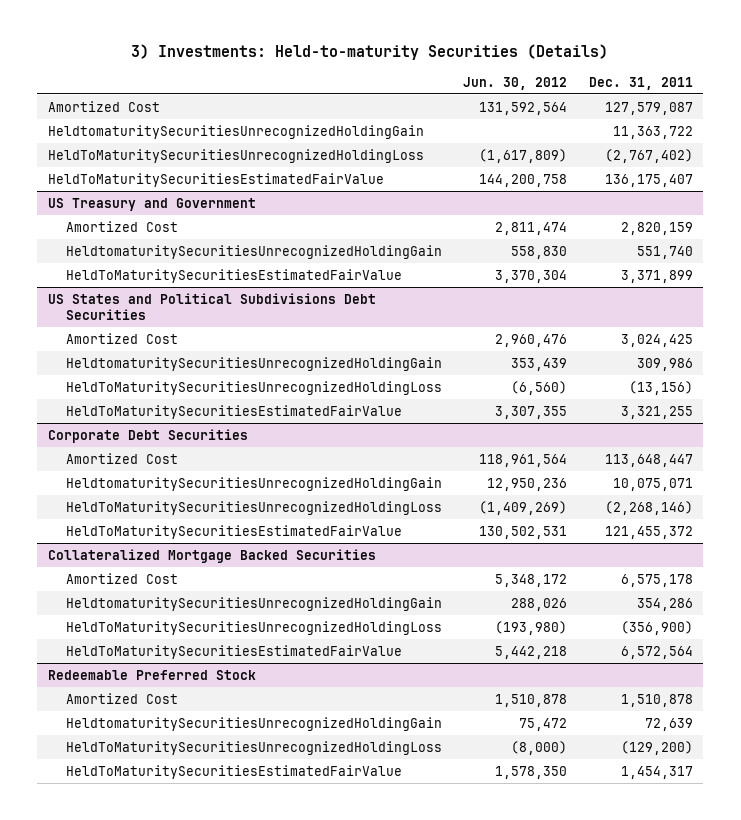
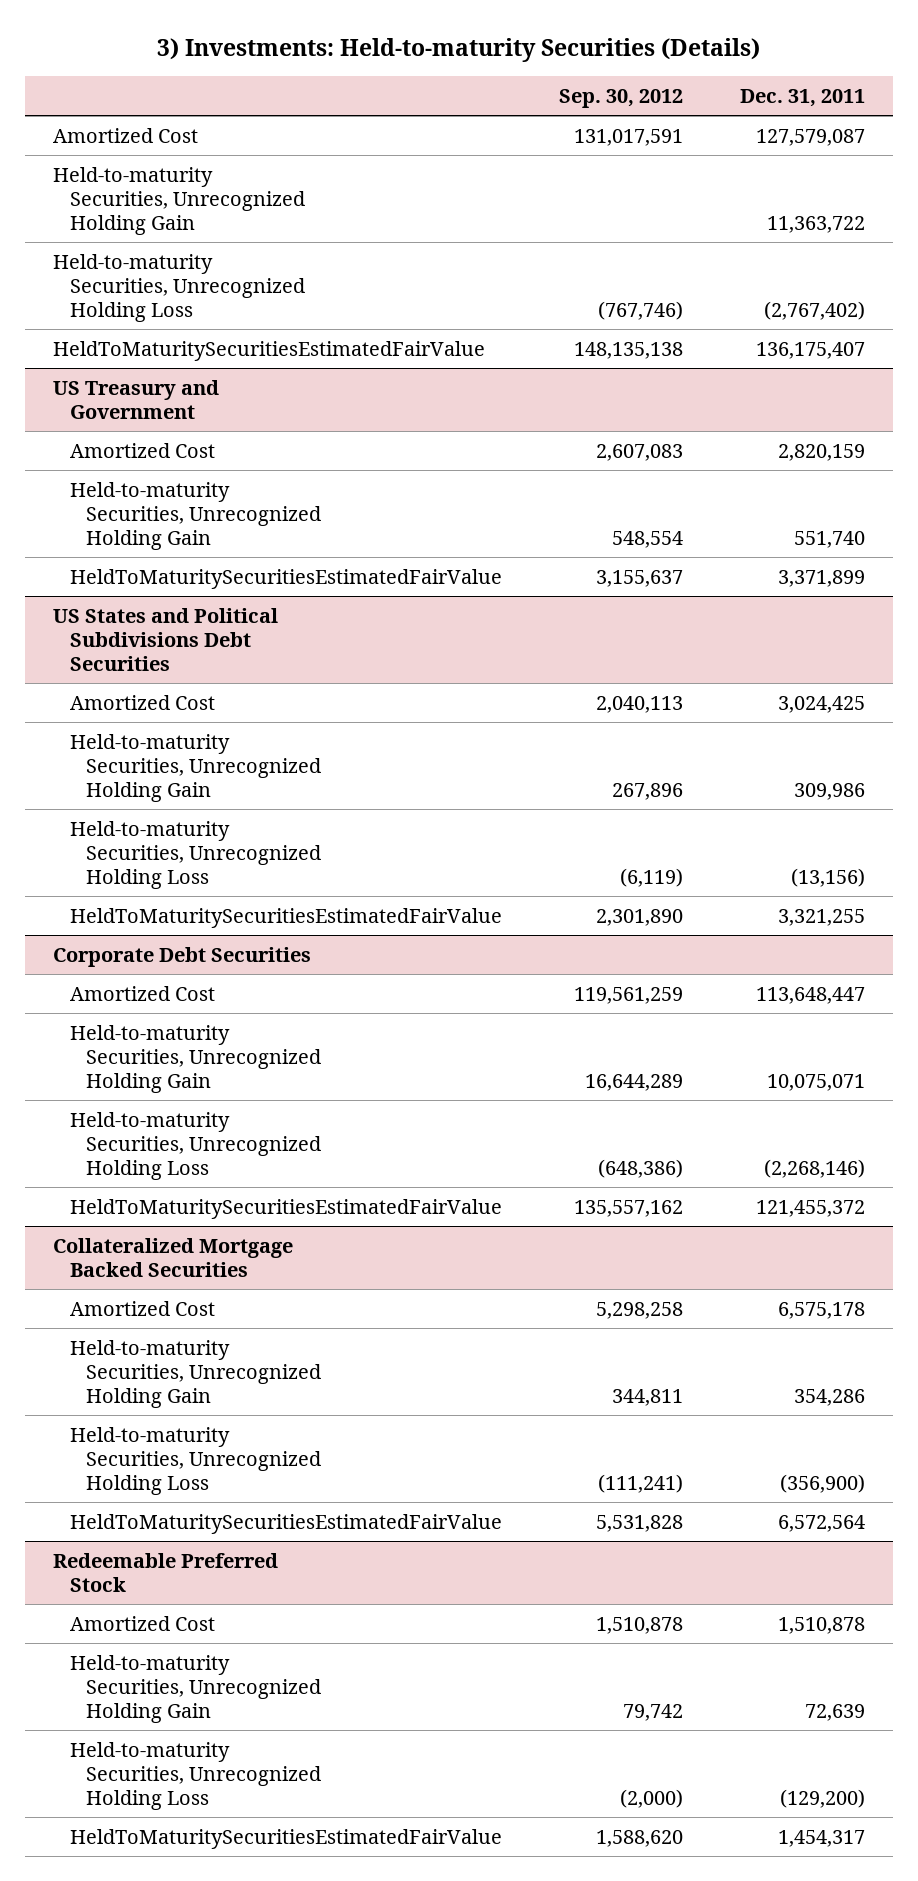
[463,76,568,90] Jun. 30, 2012 -> none
none -> [558,89,683,109] Sep. 30, 2012
[48,124,425,139] HeldtomaturitySecuritiesUnrecognizedHoldingGain -> [53,166,305,235] Held-to-maturity Securities, Unrecognized Holding Gain
[48,148,425,163] HeldToMaturitySecuritiesUnrecognizedHoldingLoss -> [53,253,305,322] Held-to-maturity Securities, Unrecognized Holding Loss
[65,244,442,259] HeldtomaturitySecuritiesUnrecognizedHoldingGain -> [69,481,321,550] Held-to-maturity Securities, Unrecognized Holding Gain
[65,356,442,371] HeldtomaturitySecuritiesUnrecognizedHoldingGain -> [69,733,321,802] Held-to-maturity Securities, Unrecognized Holding Gain
[65,380,442,395] HeldToMaturitySecuritiesUnrecognizedHoldingLoss -> [69,820,321,889] Held-to-maturity Securities, Unrecognized Holding Loss
[65,476,442,491] HeldtomaturitySecuritiesUnrecognizedHoldingGain -> [69,1024,321,1093] Held-to-maturity Securities, Unrecognized Holding Gain
[65,500,442,515] HeldToMaturitySecuritiesUnrecognizedHoldingLoss -> [69,1111,321,1180] Held-to-maturity Securities, Unrecognized Holding Loss
[65,596,442,611] HeldtomaturitySecuritiesUnrecognizedHoldingGain -> [69,1339,321,1408] Held-to-maturity Securities, Unrecognized Holding Gain
[65,620,442,635] HeldToMaturitySecuritiesUnrecognizedHoldingLoss -> [69,1426,321,1495] Held-to-maturity Securities, Unrecognized Holding Loss
[65,716,442,731] HeldtomaturitySecuritiesUnrecognizedHoldingGain -> [69,1654,321,1723] Held-to-maturity Securities, Unrecognized Holding Gain
[65,740,442,755] HeldToMaturitySecuritiesUnrecognizedHoldingLoss -> [69,1741,321,1810] Held-to-maturity Securities, Unrecognized Holding Loss

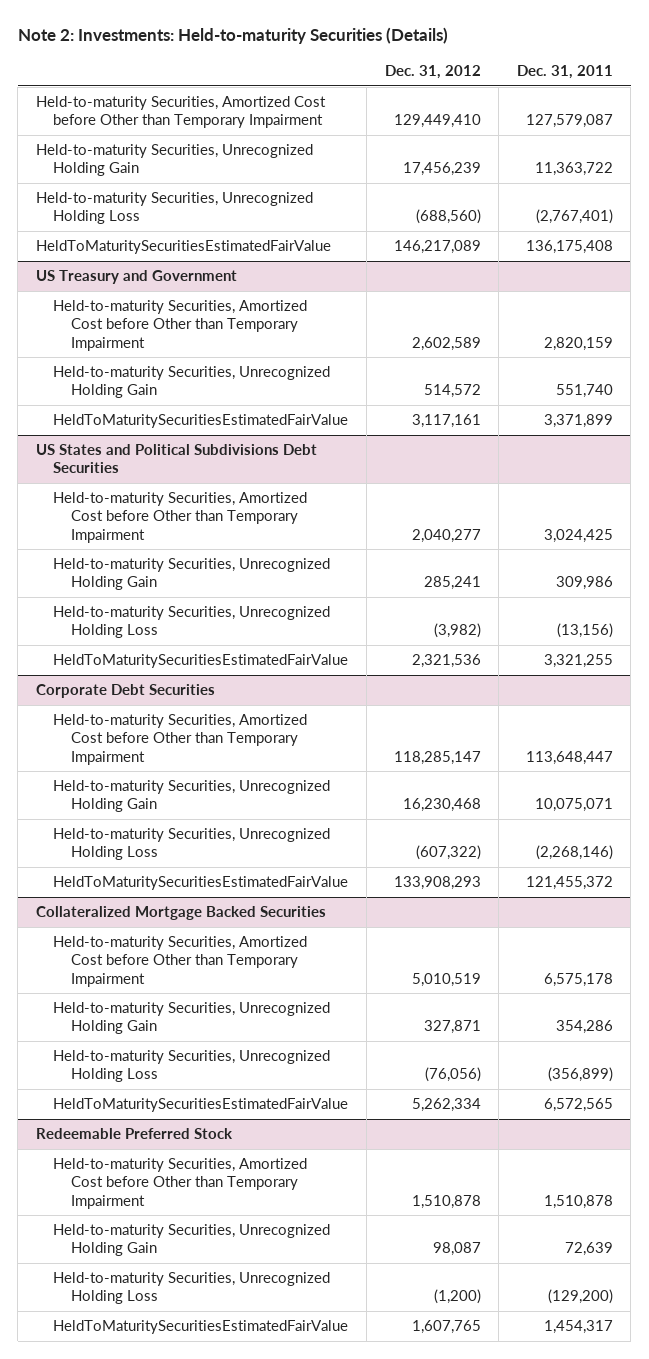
[157,38,761,63] 3) Investments: Held-to-maturity Securities (Details) -> [17,27,448,45] Note 2: Investments: Held-to-maturity Securities (Details)
[558,89,683,109] Sep. 30, 2012 -> none
none -> [384,65,481,80] Dec. 31, 2012
[53,127,199,143] Amortized Cost -> [36,96,327,129] Held-to-maturity Securities, Amortized Cost before Other than Temporary Impairment
[763,300,865,320] (2,767,402) -> [535,209,613,225] (2,767,401)
[755,341,865,359] 136,175,407 -> [525,240,613,255] 136,175,408
[69,442,215,458] Amortized Cost -> [53,300,308,351] Held-to-maturity Securities, Amortized Cost before Other than Temporary Impairment
[69,694,215,710] Amortized Cost -> [53,492,308,543] Held-to-maturity Securities, Amortized Cost before Other than Temporary Impairment
[69,985,215,1001] Amortized Cost -> [53,714,308,765] Held-to-maturity Securities, Amortized Cost before Other than Temporary Impairment
[69,1300,215,1316] Amortized Cost -> [53,936,308,987] Held-to-maturity Securities, Amortized Cost before Other than Temporary Impairment
[779,1473,865,1493] (356,900) -> [547,1067,613,1083] (356,899)
[777,1514,865,1532] 6,572,564 -> [543,1098,613,1113] 6,572,565
[69,1615,215,1631] Amortized Cost -> [53,1158,308,1209] Held-to-maturity Securities, Amortized Cost before Other than Temporary Impairment

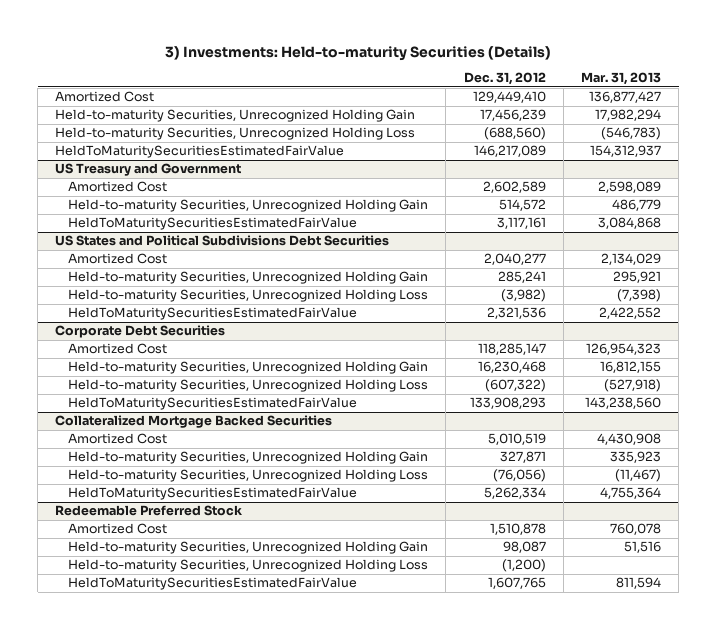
[17,27,448,45] Note 2: Investments: Held-to-maturity Securities (Details) -> [165,45,552,61] 3) Investments: Held-to-maturity Securities (Details)
[516,65,613,80] Dec. 31, 2011 -> none
none -> [581,72,662,86] Mar. 31, 2013
[36,96,327,129] Held-to-maturity Securities, Amortized Cost before Other than Temporary Impairment -> [55,91,155,103] Amortized Cost
[53,300,308,351] Held-to-maturity Securities, Amortized Cost before Other than Temporary Impairment -> [68,181,168,193] Amortized Cost
[53,492,308,543] Held-to-maturity Securities, Amortized Cost before Other than Temporary Impairment -> [68,253,168,265] Amortized Cost
[53,714,308,765] Held-to-maturity Securities, Amortized Cost before Other than Temporary Impairment -> [68,343,168,355] Amortized Cost
[53,936,308,987] Held-to-maturity Securities, Amortized Cost before Other than Temporary Impairment -> [68,433,168,445] Amortized Cost
[53,1158,308,1209] Held-to-maturity Securities, Amortized Cost before Other than Temporary Impairment -> [68,523,168,535] Amortized Cost

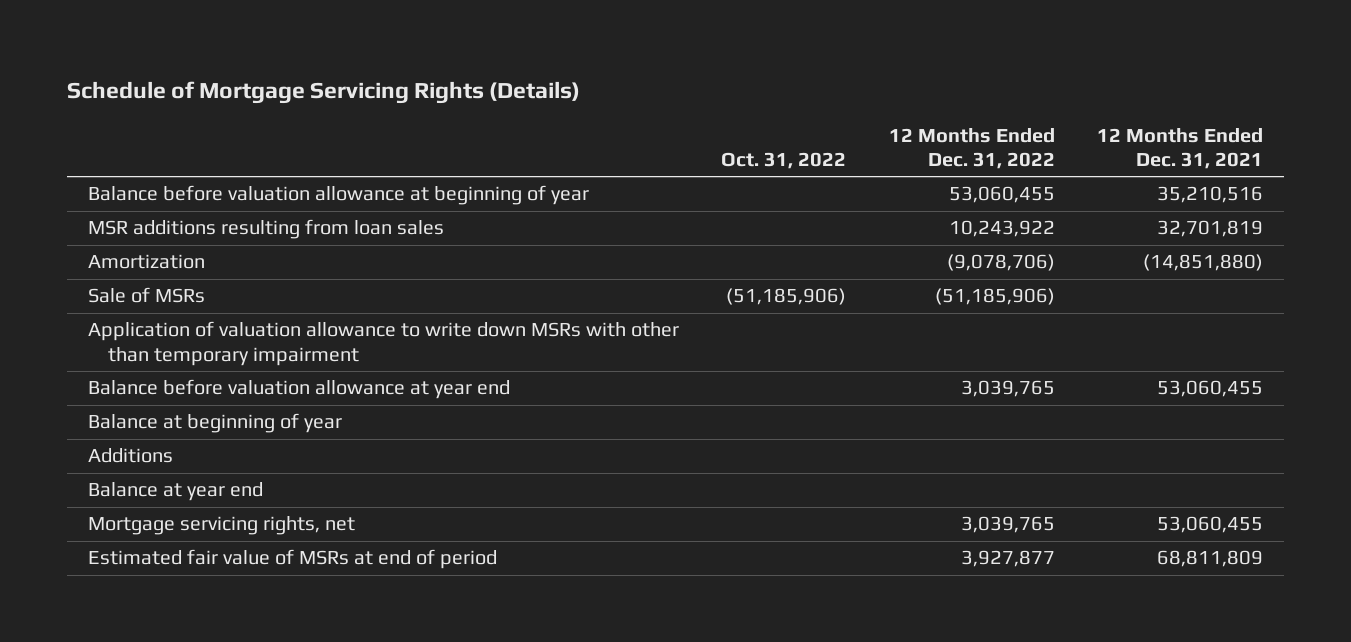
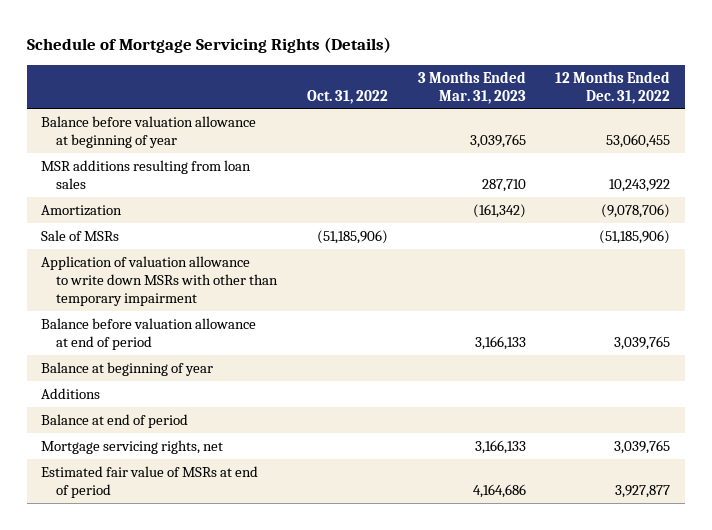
[1097,127,1264,170] 12 Months Ended Dec. 31, 2021 -> none
none -> [417,70,526,104] 3 Months Ended Mar. 31, 2023
[88,379,511,400] Balance before valuation allowance at year end -> [41,317,257,350] Balance before valuation allowance at end of period
[88,482,264,502] Balance at year end -> [41,413,189,428] Balance at end of period

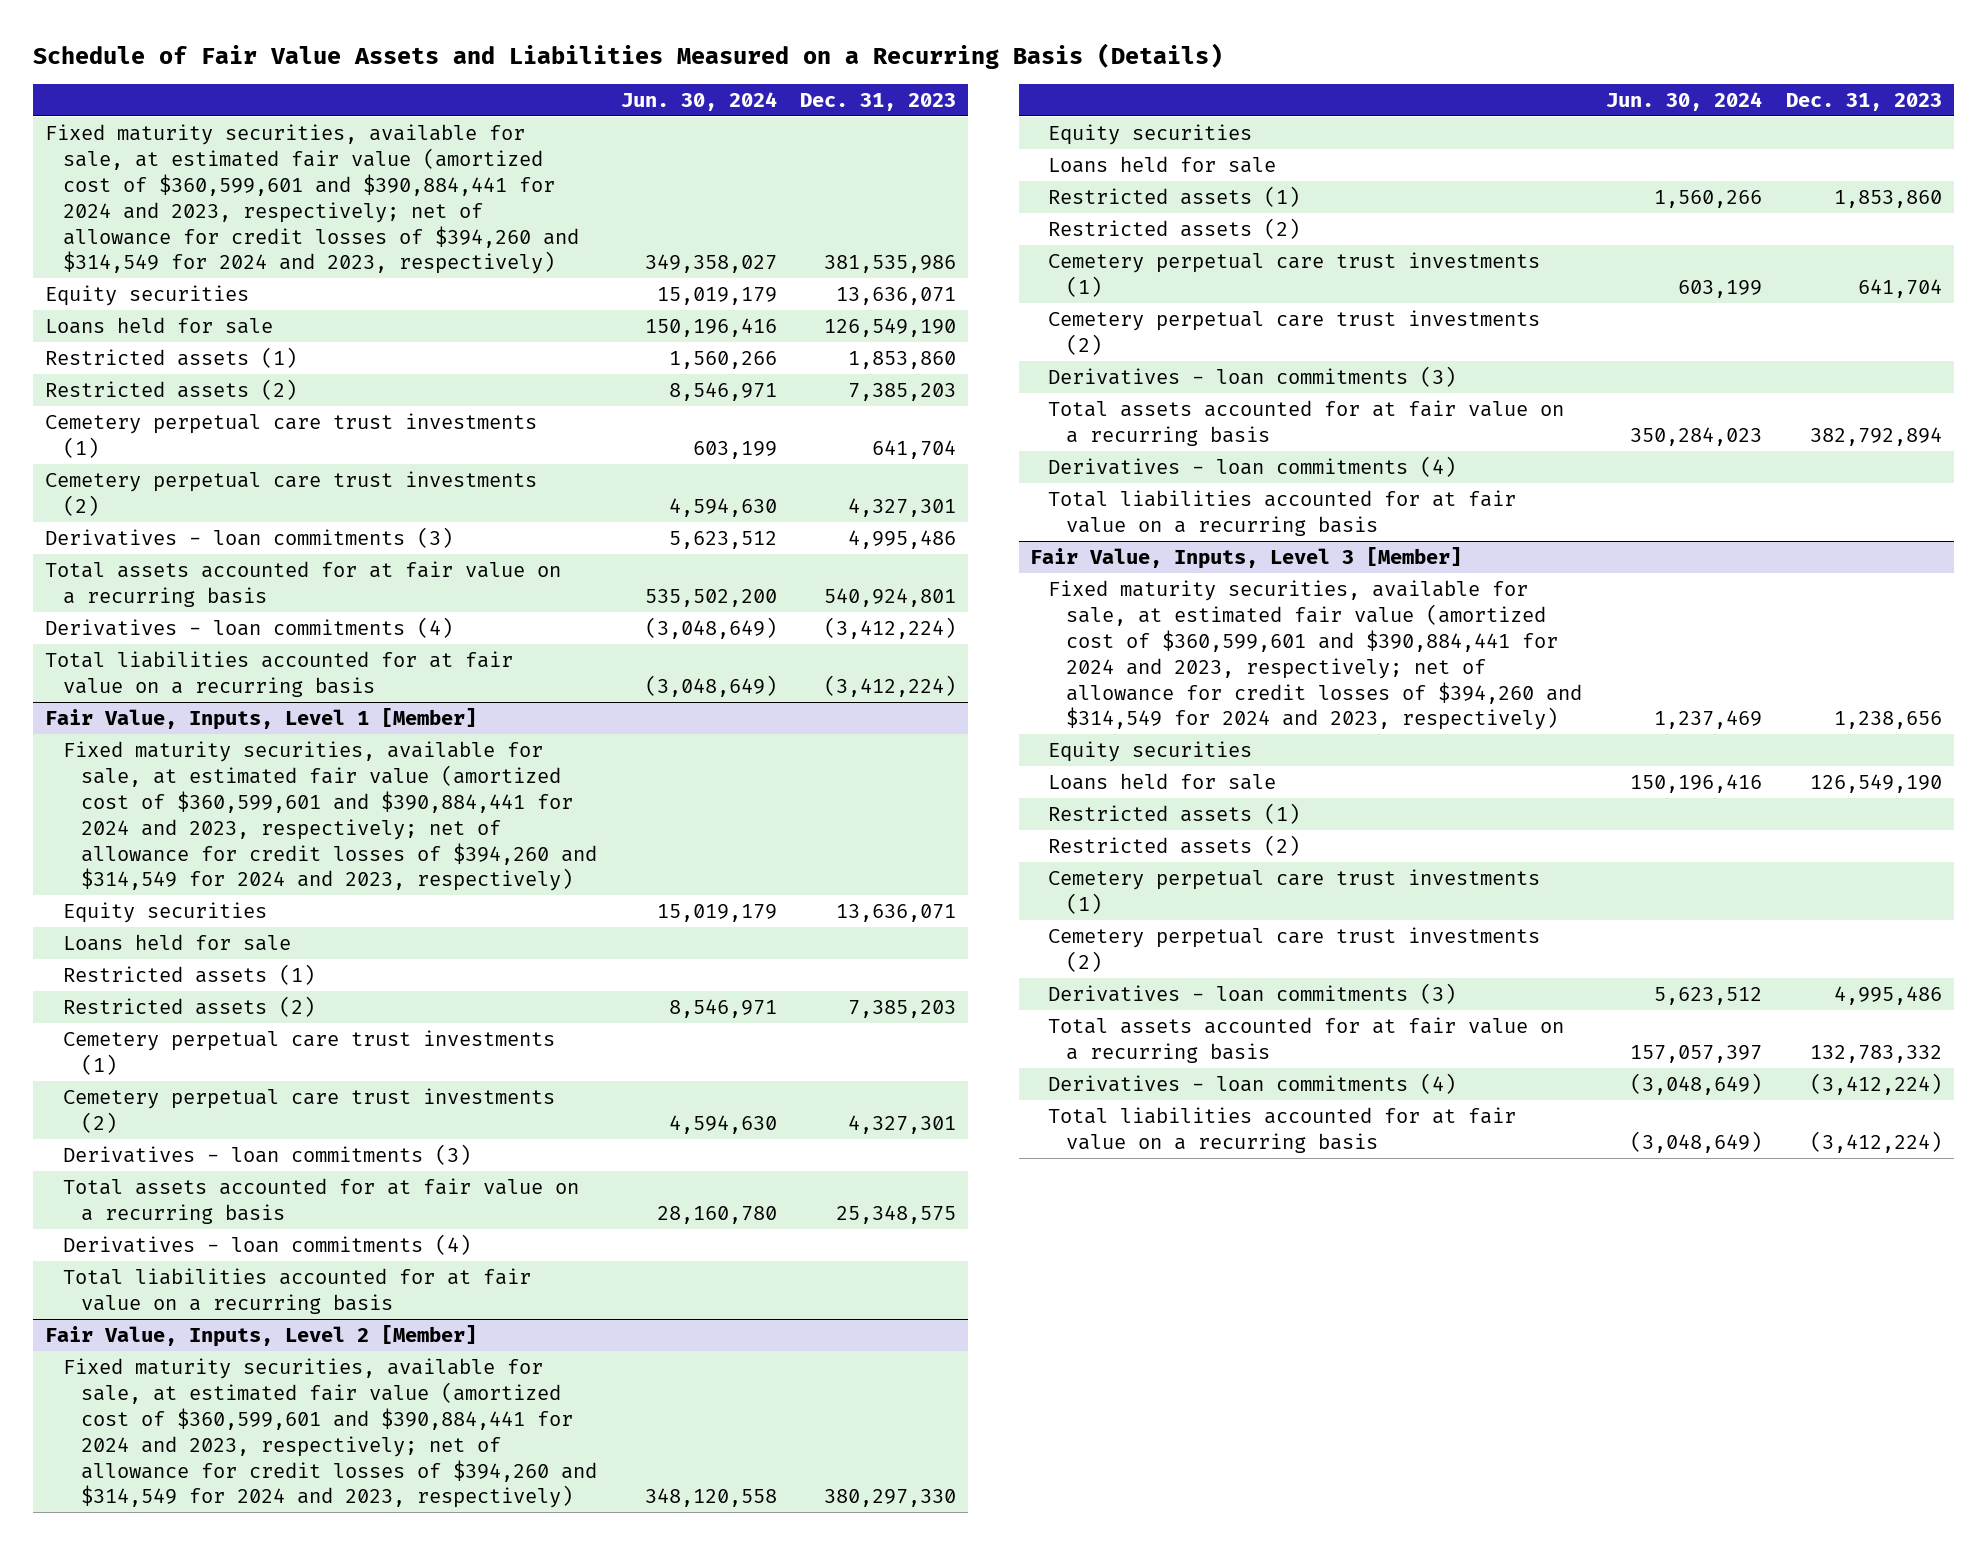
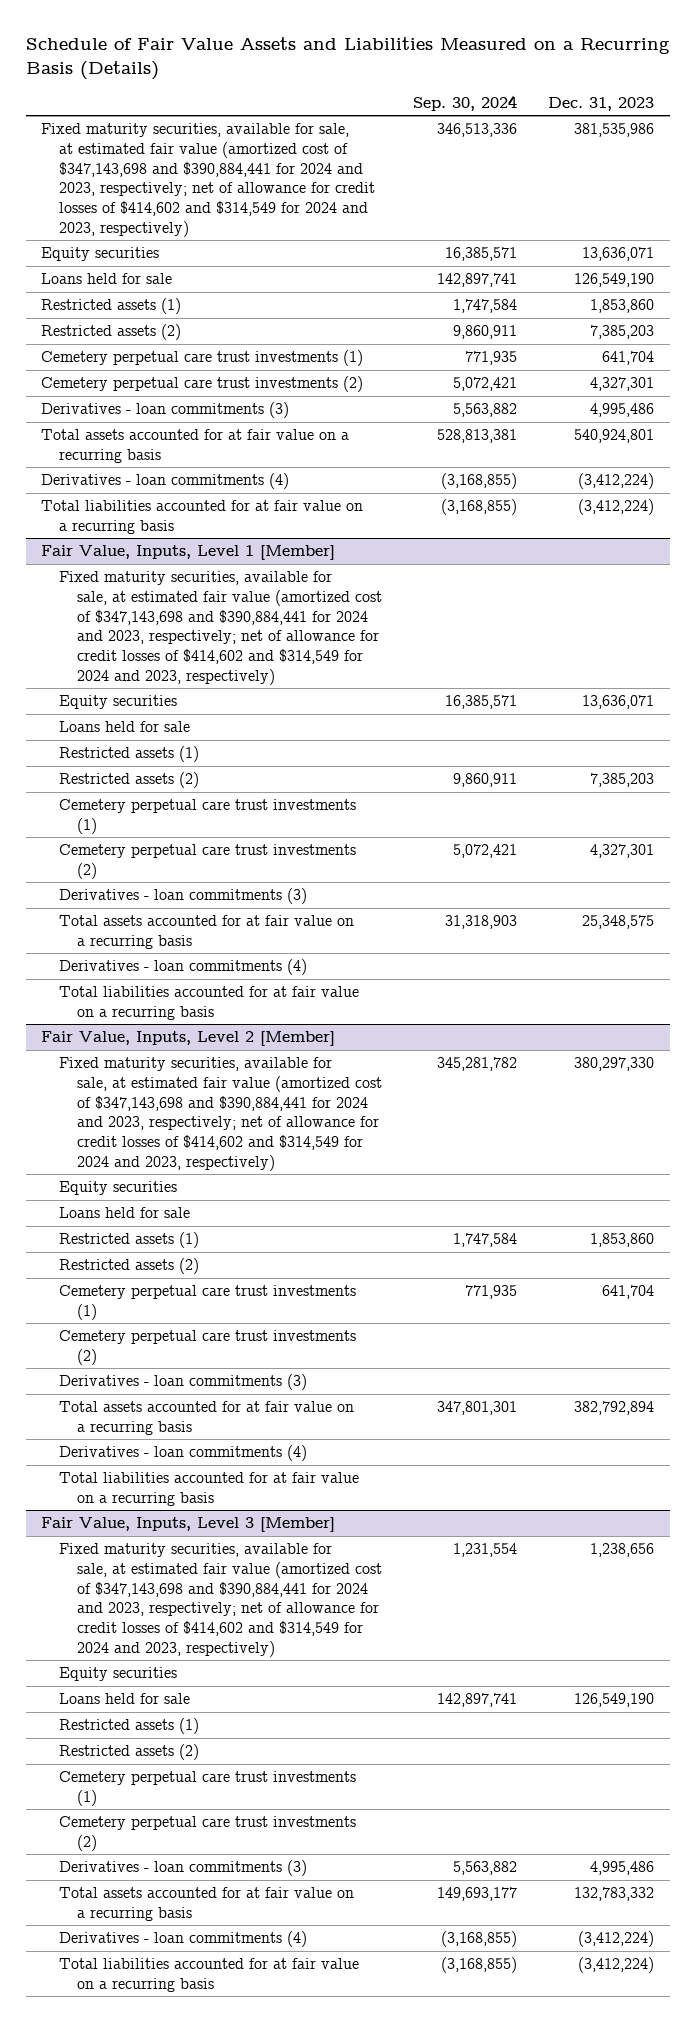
[620,92,777,112] Jun. 30, 2024 -> none
none -> [413,94,518,111] Sep. 30, 2024
[44,123,579,275] Fixed maturity securities, available for sale, at estimated fair value (amortized cost of $360,599,601 and $390,884,441 for 2024 and 2023, respectively; net of allowance for credit losses of $394,260 and $314,549 for 2024 and 2023, respectively) -> [41,123,376,237] Fixed maturity securities, available for sale, at estimated fair value (amortized cost of $347,143,698 and $390,884,441 for 2024 and 2023, respectively; net of allowance for credit losses of $414,602 and $314,549 for 2024 and 2023, respectively)
[62,740,597,892] Fixed maturity securities, available for sale, at estimated fair value (amortized cost of $360,599,601 and $390,884,441 for 2024 and 2023, respectively; net of allowance for credit losses of $394,260 and $314,549 for 2024 and 2023, respectively) -> [59,571,383,685] Fixed maturity securities, available for sale, at estimated fair value (amortized cost of $347,143,698 and $390,884,441 for 2024 and 2023, respectively; net of allowance for credit losses of $414,602 and $314,549 for 2024 and 2023, respectively)
[62,1357,597,1509] Fixed maturity securities, available for sale, at estimated fair value (amortized cost of $360,599,601 and $390,884,441 for 2024 and 2023, respectively; net of allowance for credit losses of $394,260 and $314,549 for 2024 and 2023, respectively) -> [59,1057,383,1171] Fixed maturity securities, available for sale, at estimated fair value (amortized cost of $347,143,698 and $390,884,441 for 2024 and 2023, respectively; net of allowance for credit losses of $414,602 and $314,549 for 2024 and 2023, respectively)
[1048,579,1583,731] Fixed maturity securities, available for sale, at estimated fair value (amortized cost of $360,599,601 and $390,884,441 for 2024 and 2023, respectively; net of allowance for credit losses of $394,260 and $314,549 for 2024 and 2023, respectively) -> [59,1543,383,1657] Fixed maturity securities, available for sale, at estimated fair value (amortized cost of $347,143,698 and $390,884,441 for 2024 and 2023, respectively; net of allowance for credit losses of $414,602 and $314,549 for 2024 and 2023, respectively)

